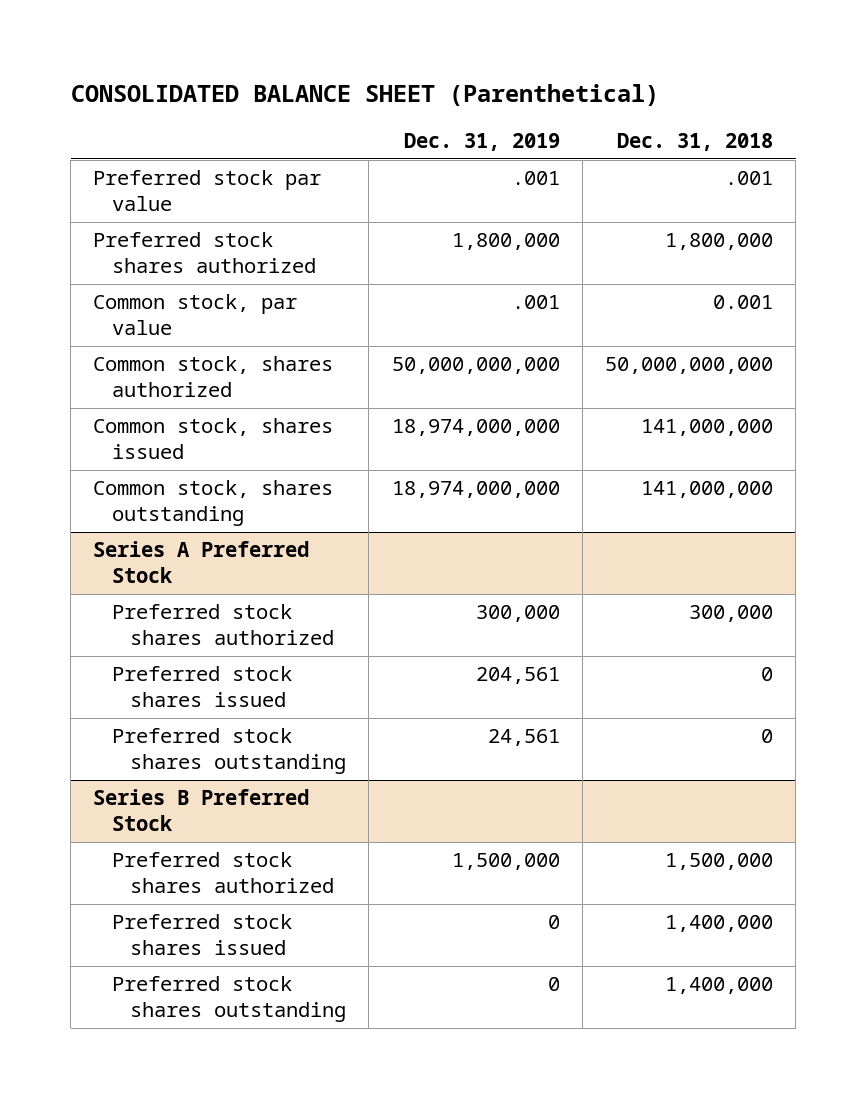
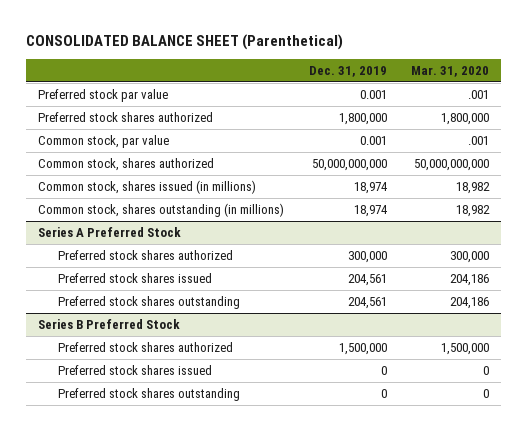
[617,133,774,152] Dec. 31, 2018 -> none
none -> [410,65,489,77] Mar. 31, 2020
[511,171,560,186] .001 -> [359,89,387,99] 0.001
[511,295,560,310] .001 -> [359,135,387,145] 0.001
[93,418,334,460] Common stock, shares issued -> [38,179,257,194] Common stock, shares issued (in millions)
[391,419,560,437] 18,974,000,000 -> [353,181,388,194] 18,974
[93,480,334,527] Common stock, shares outstanding -> [38,202,285,217] Common stock, shares outstanding (in millions)
[391,481,560,499] 18,974,000,000 -> [353,204,388,217] 18,974
[487,729,560,747] 24,561 -> [347,296,387,309] 204,561

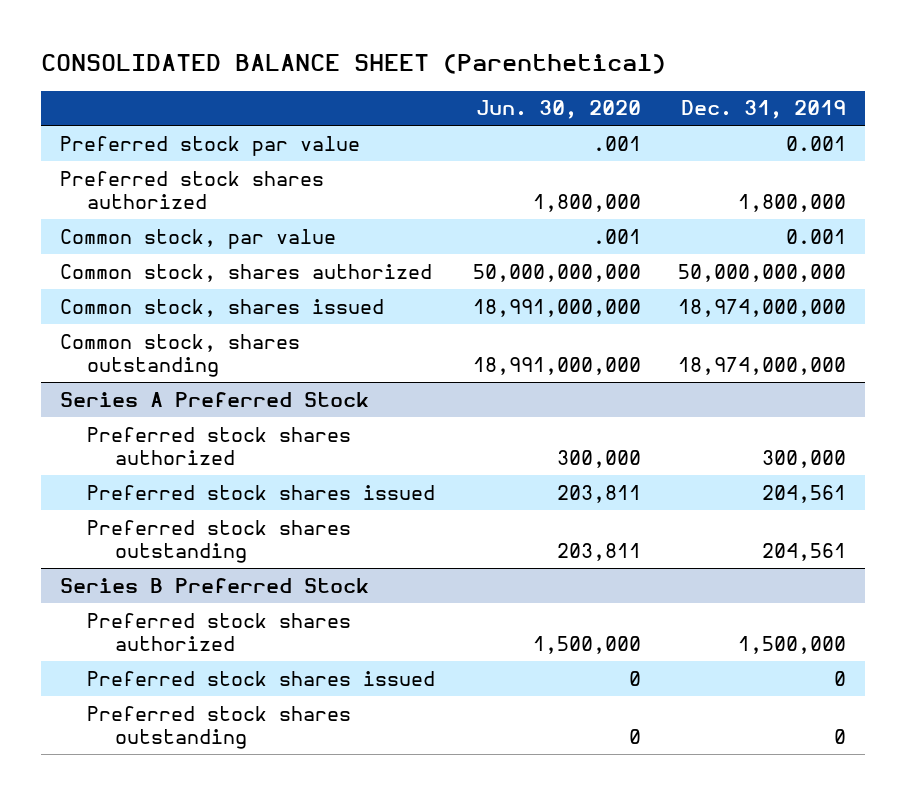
[410,65,489,77] Mar. 31, 2020 -> none
none -> [475,100,641,120] Jun. 30, 2020
[38,179,257,194] Common stock, shares issued (in millions) -> [59,298,384,317] Common stock, shares issued
[353,181,388,194] 18,974 -> [678,298,847,317] 18,974,000,000
[38,202,285,217] Common stock, shares outstanding (in millions) -> [59,333,300,377] Common stock, shares outstanding
[353,204,388,217] 18,974 -> [678,356,847,375] 18,974,000,000

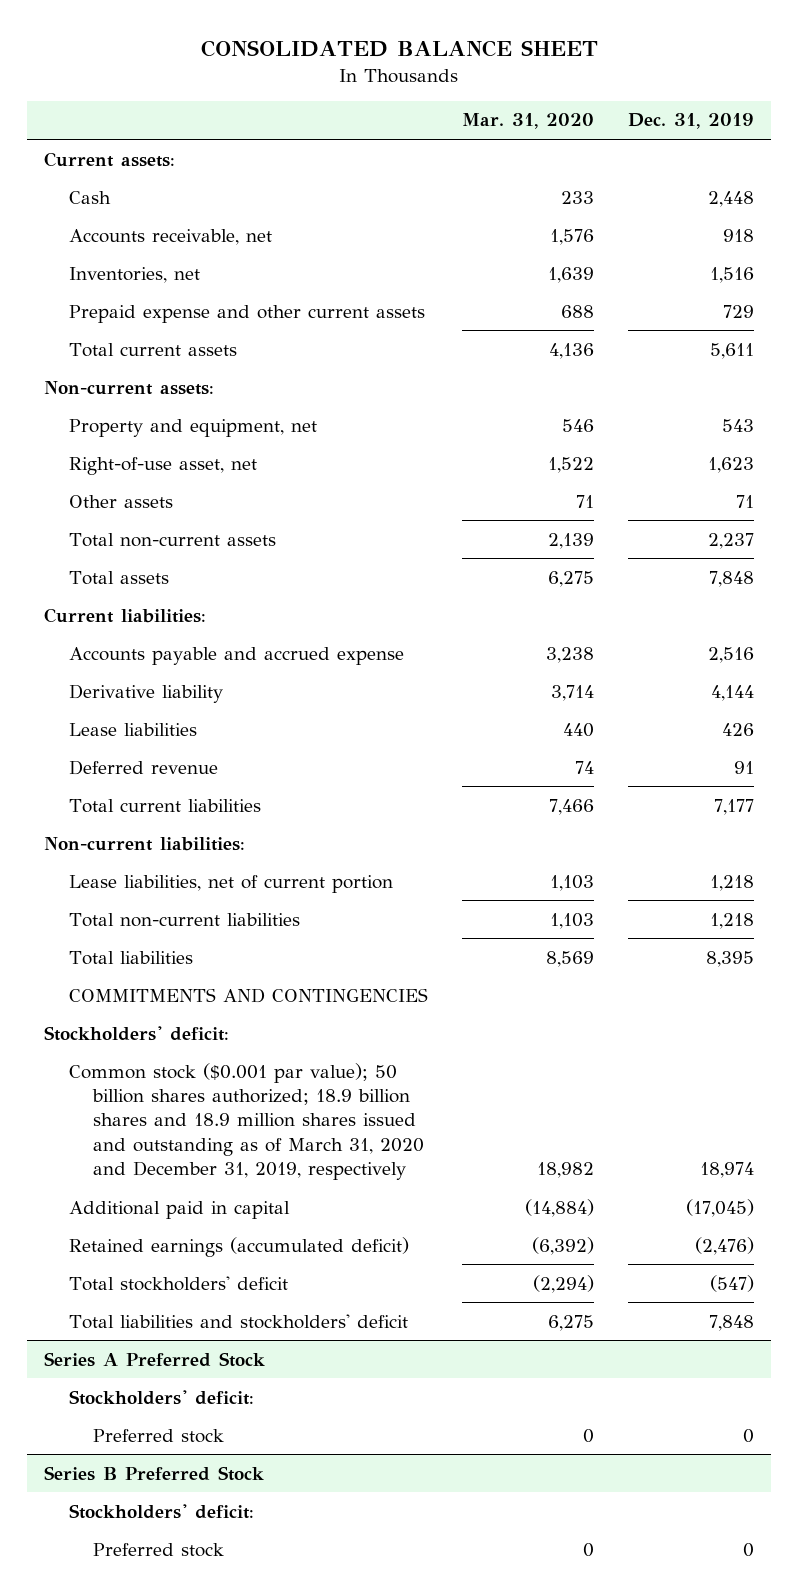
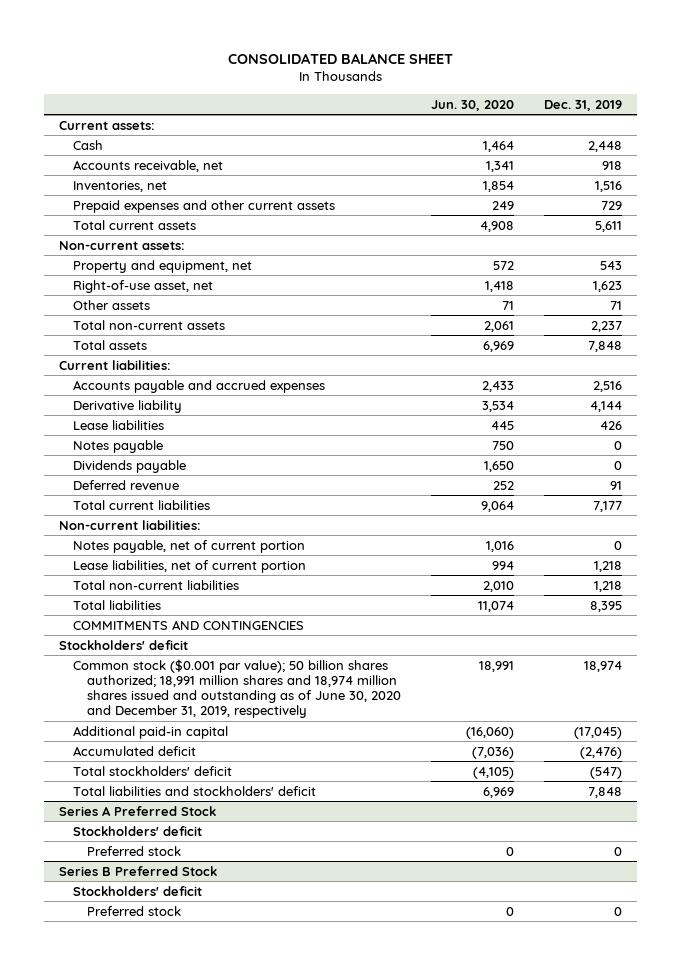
[461,113,594,130] Mar. 31, 2020 -> none
none -> [431,99,515,111] Jun. 30, 2020
[68,304,425,323] Prepaid expense and other current assets -> [73,199,336,213] Prepaid expenses and other current assets
[68,646,404,665] Accounts payable and accrued expense -> [73,379,326,393] Accounts payable and accrued expenses
none -> [73,439,164,453] Notes payable
none -> [73,459,187,473] Dividends payable
none -> [73,539,306,553] Notes payable, net of current portion
[43,1025,229,1041] Stockholders' deficit: -> [59,639,189,650] Stockholders' deficit
[68,1062,425,1180] Common stock ($0.001 par value); 50 billion shares authorized; 18.9 billion shares and 18.9 million shares issued and outstanding as of March 31, 2020 and December 31, 2019, respectively -> [73,658,402,719] Common stock ($0.001 par value); 50 billion shares authorized; 18,991 million shares and 18,974 million shares issued and outstanding as of June 30, 2020 and December 31, 2019, respectively
[68,1200,290,1219] Additional paid in capital -> [73,725,229,739] Additional paid-in capital
[68,1236,409,1257] Retained earnings (accumulated deficit) -> [73,745,197,756] Accumulated deficit
[68,1389,254,1405] Stockholders' deficit: -> [73,825,203,836] Stockholders' deficit
[68,1503,254,1519] Stockholders' deficit: -> [73,885,203,896] Stockholders' deficit

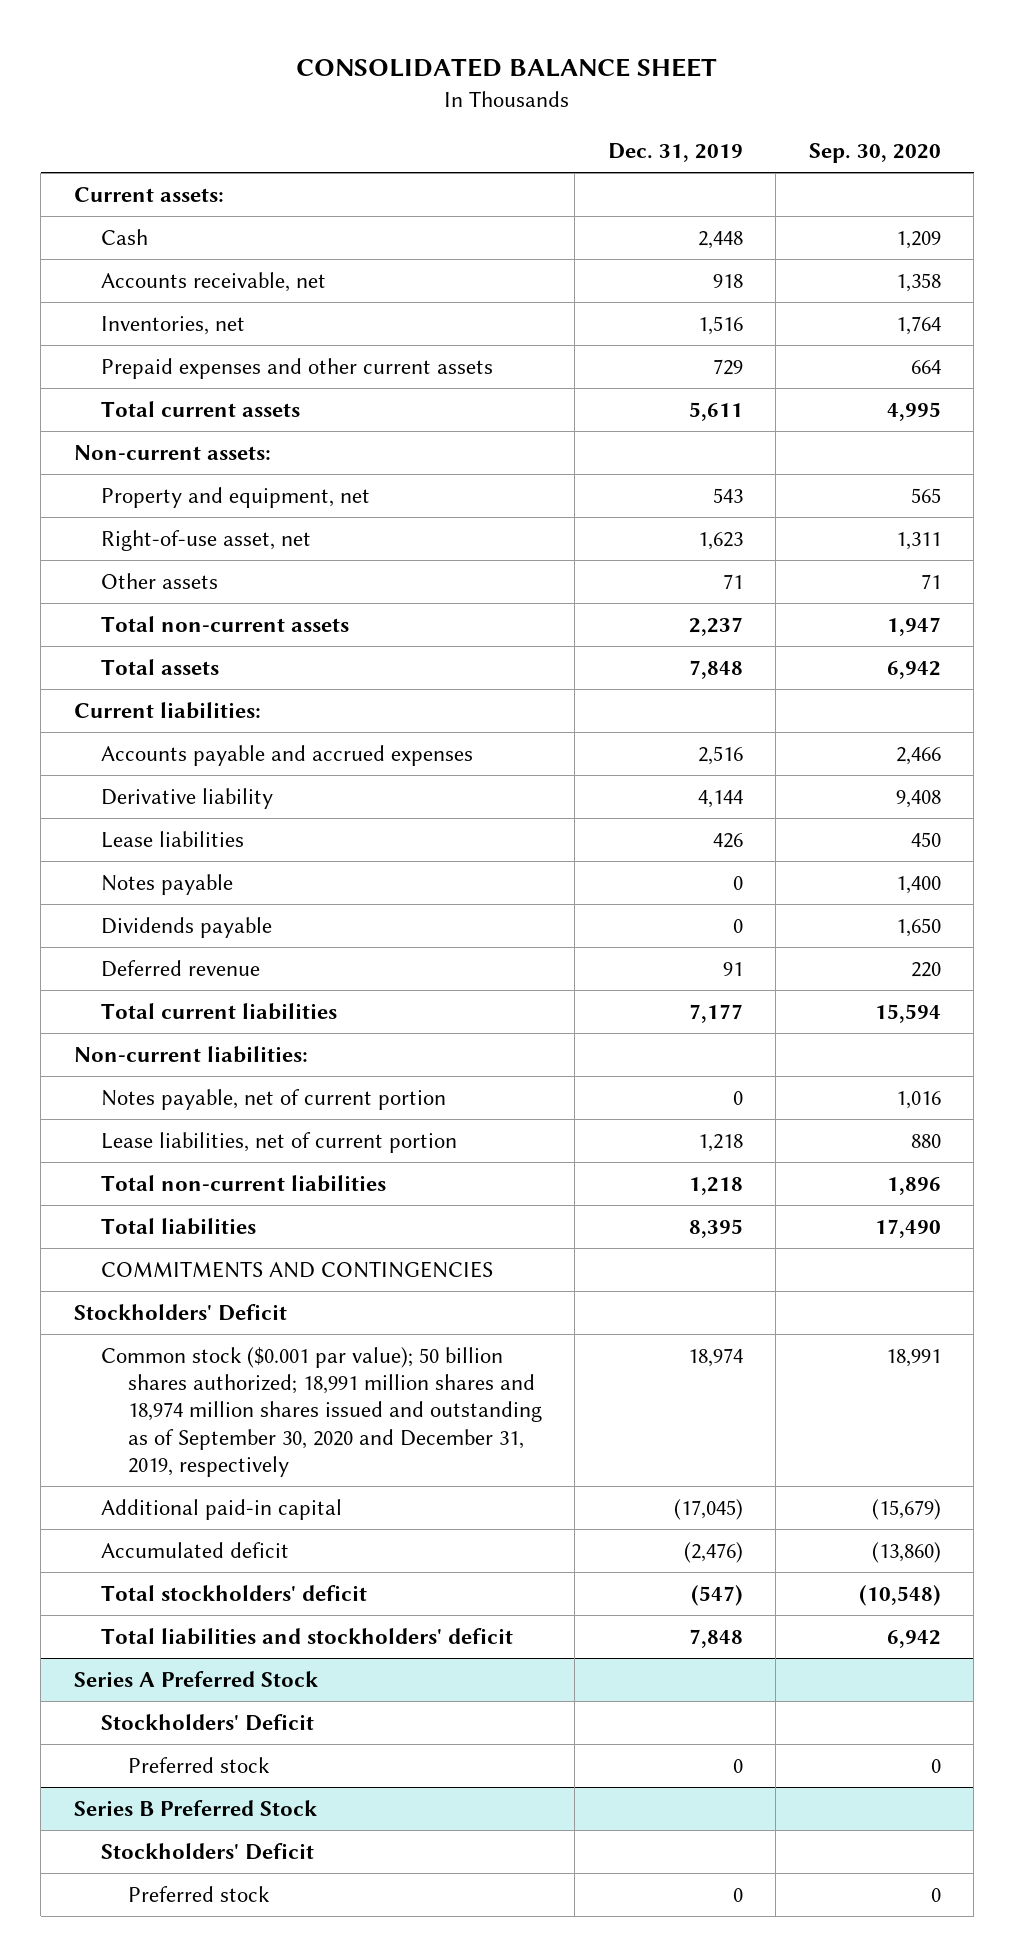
[431,99,515,111] Jun. 30, 2020 -> none
none -> [808,143,941,164] Sep. 30, 2020
[59,639,189,650] Stockholders' deficit -> [73,1303,287,1321] Stockholders' Deficit
[73,658,402,719] Common stock ($0.001 par value); 50 billion shares authorized; 18,991 million shares and 18,974 million shares issued and outstanding as of June 30, 2020 and December 31, 2019, respectively -> [100,1346,543,1478] Common stock ($0.001 par value); 50 billion shares authorized; 18,991 million shares and 18,974 million shares issued and outstanding as of September 30, 2020 and December 31, 2019, respectively
[73,825,203,836] Stockholders' deficit -> [100,1713,314,1731] Stockholders' Deficit
[73,885,203,896] Stockholders' deficit -> [100,1842,314,1860] Stockholders' Deficit

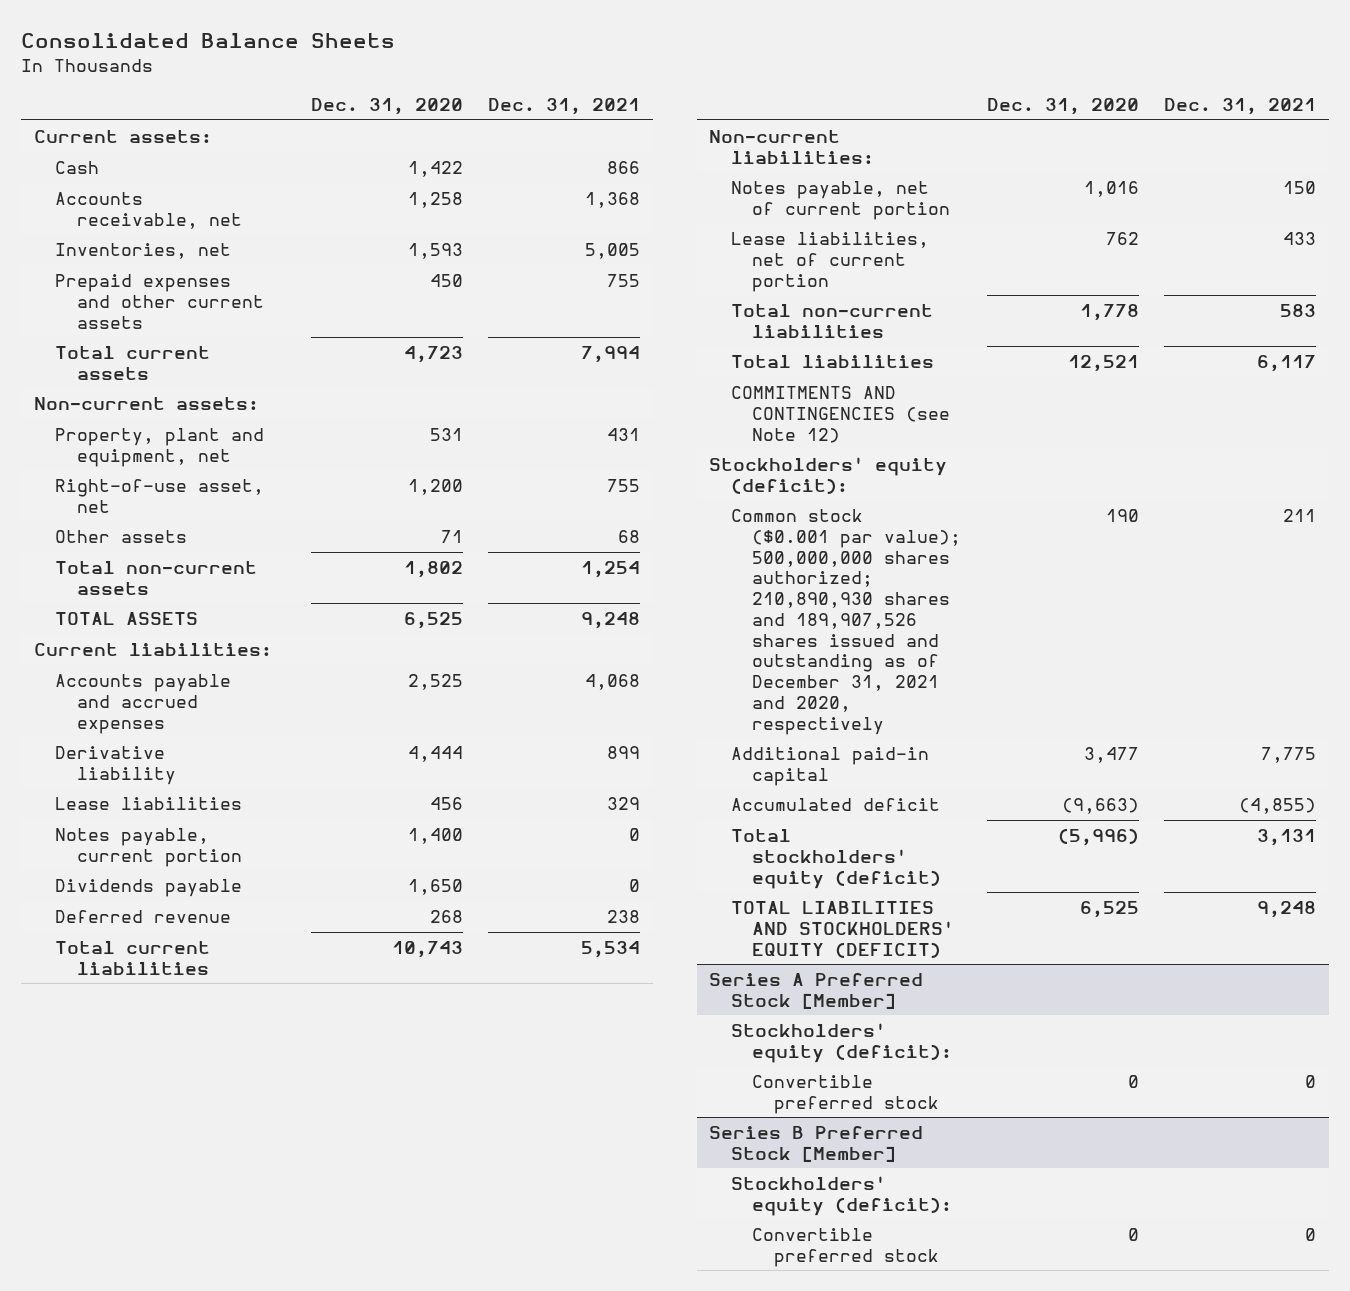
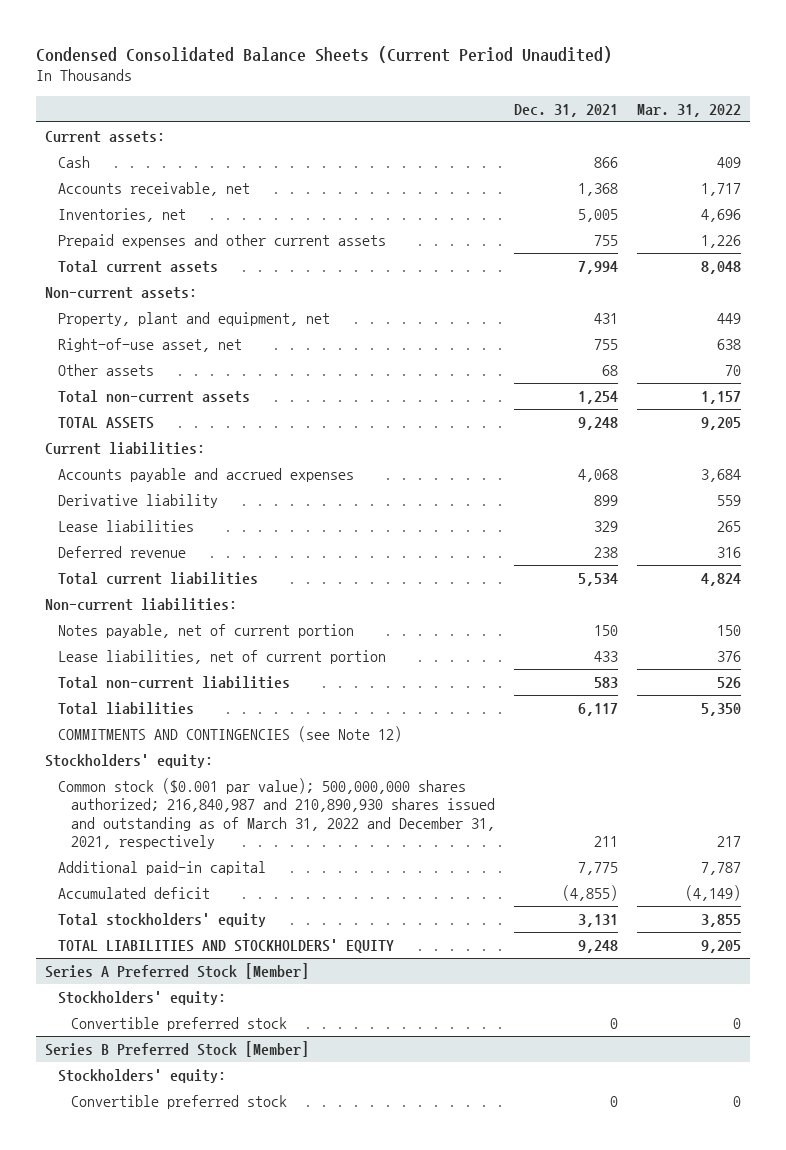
[20,33,395,49] Consolidated Balance Sheets -> [35,45,612,63] Condensed Consolidated Balance Sheets (Current Period Unaudited)
[311,97,464,115] Dec. 31, 2020 -> none
none -> [636,103,741,117] Mar. 31, 2022
[55,827,242,867] Notes payable, current portion -> none
[55,878,243,897] Dividends payable -> none
[709,456,948,494] Stockholders' equity (deficit): -> [45,754,214,769] Stockholders' equity:
[730,508,962,735] Common stock ($0.001 par value); 500,000,000 shares authorized; 210,890,930 shares and 189,907,526 shares issued and outstanding as of December 31, 2021 and 2020, respectively -> [57,778,495,850] Common stock ($0.001 par value); 500,000,000 shares authorized; 216,840,987 and 210,890,930 shares issued and outstanding as of March 31, 2022 and December 31, 2021, respectively
[730,828,942,889] Total stockholders' equity (deficit) -> [57,913,266,928] Total stockholders' equity
[730,900,955,958] TOTAL LIABILITIES AND STOCKHOLDERS' EQUITY (DEFICIT) -> [57,939,394,954] TOTAL LIABILITIES AND STOCKHOLDERS' EQUITY
[730,1022,953,1063] Stockholders' equity (deficit): -> [57,991,226,1006] Stockholders' equity:
[730,1175,953,1216] Stockholders' equity (deficit): -> [57,1069,226,1084] Stockholders' equity:

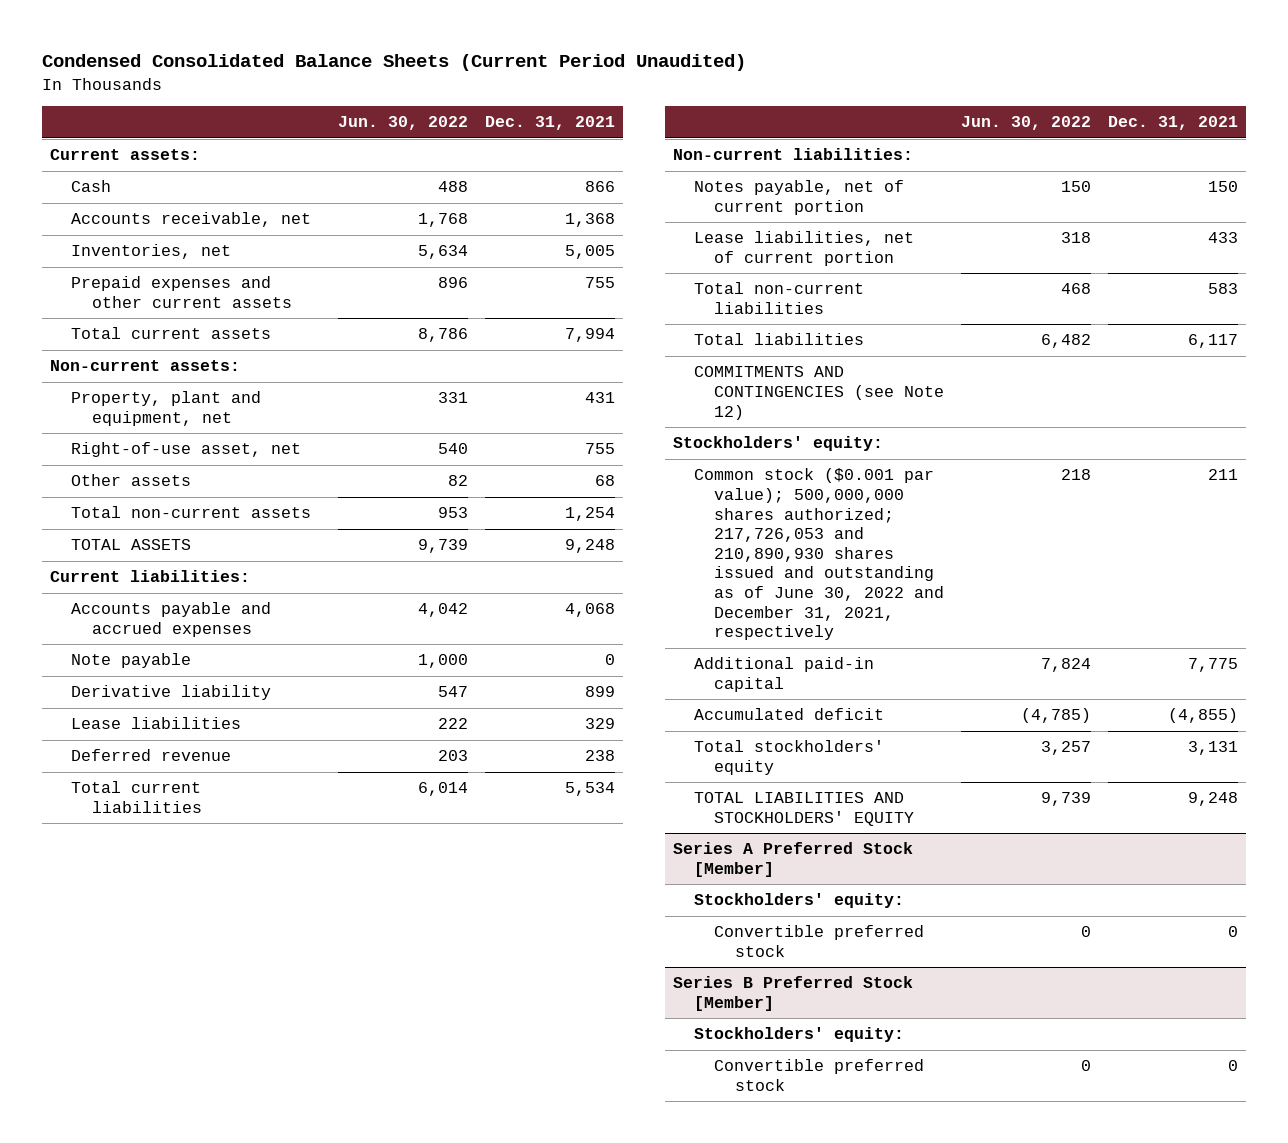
[636,103,741,117] Mar. 31, 2022 -> none
none -> [338,116,469,131] Jun. 30, 2022
none -> [70,653,191,669] Note payable
[57,778,495,850] Common stock ($0.001 par value); 500,000,000 shares authorized; 216,840,987 and 210,890,930 shares issued and outstanding as of March 31, 2022 and December 31, 2021, respectively -> [693,468,945,641] Common stock ($0.001 par value); 500,000,000 shares authorized; 217,726,053 and 210,890,930 shares issued and outstanding as of June 30, 2022 and December 31, 2021, respectively

